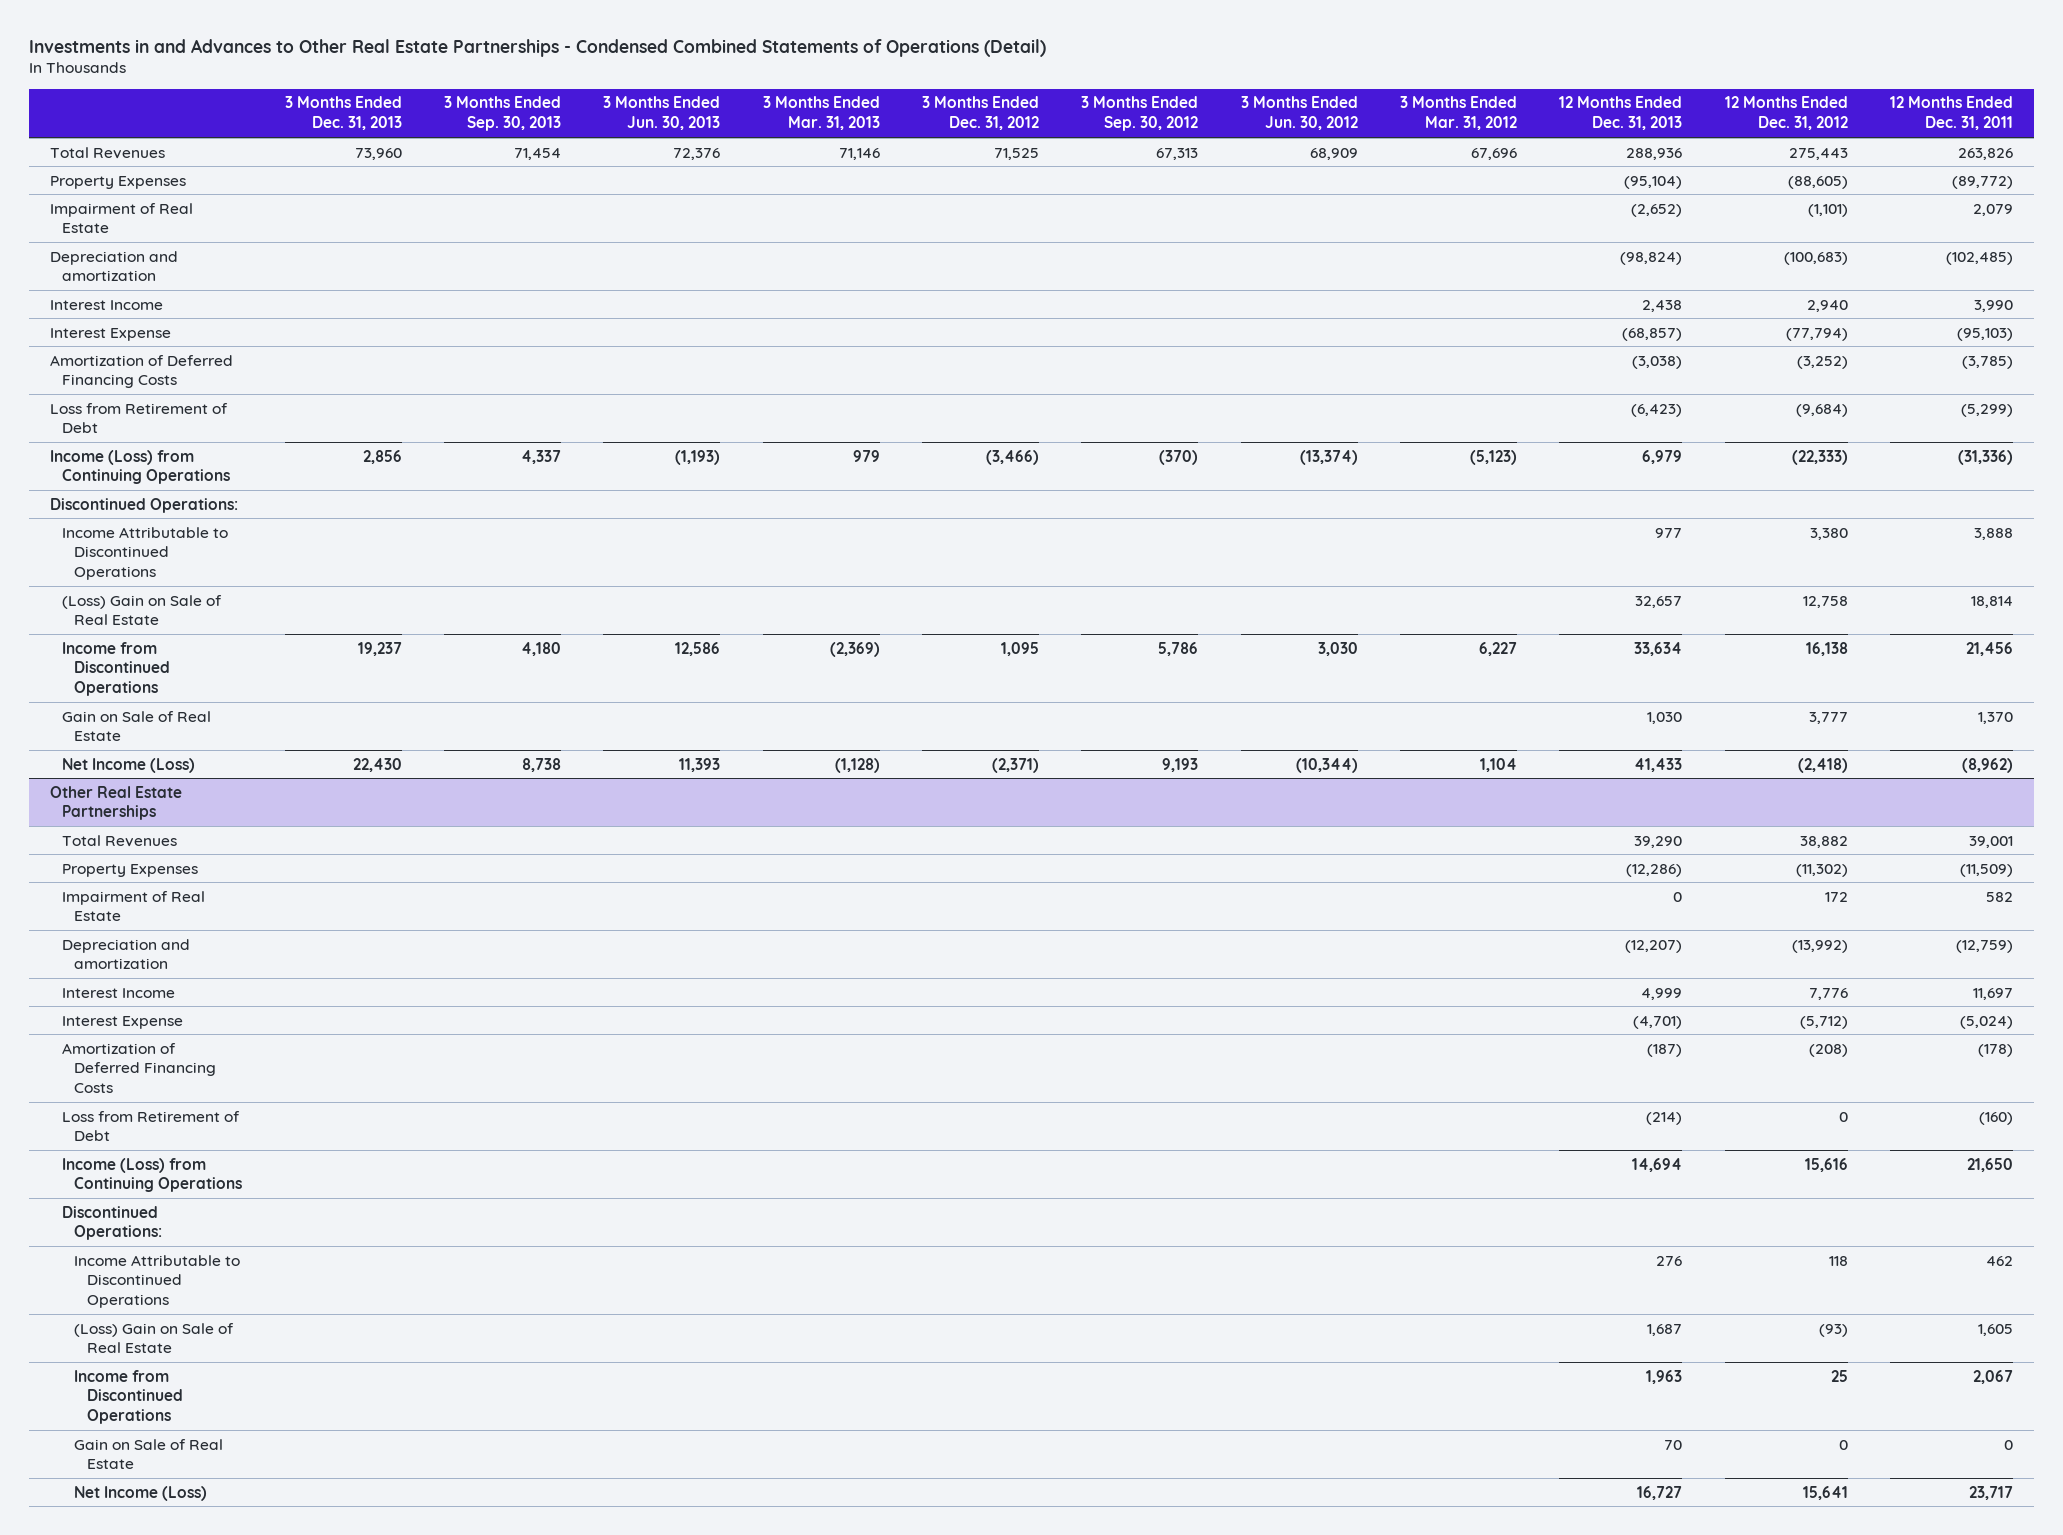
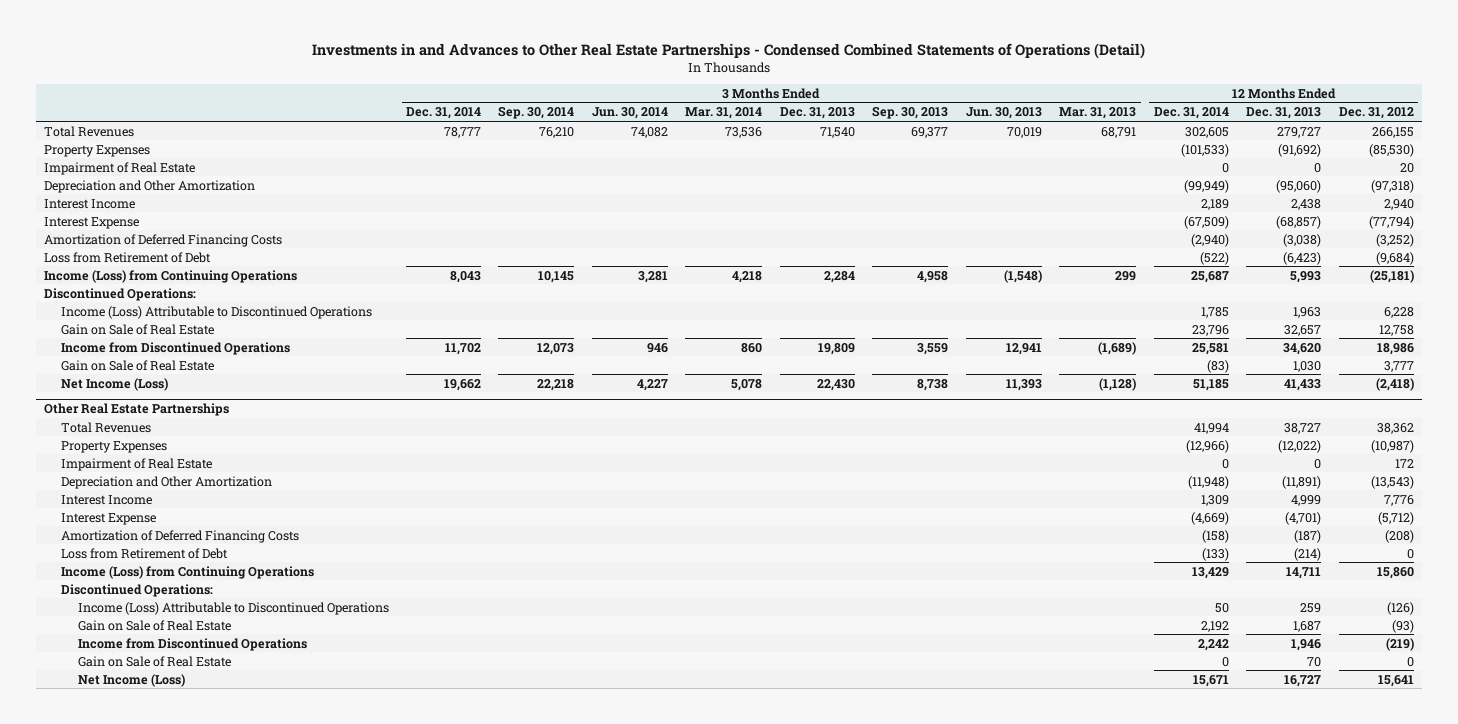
[922,96,1040,131] 3 Months Ended Dec. 31, 2012 -> none
[1081,96,1199,132] 3 Months Ended Sep. 30, 2012 -> none
[1240,96,1358,131] 3 Months Ended Jun. 30, 2012 -> none
[1400,96,1518,131] 3 Months Ended Mar. 31, 2012 -> none
[1890,96,2014,131] 12 Months Ended Dec. 31, 2011 -> none
none -> [405,107,481,120] Dec. 31, 2014
none -> [498,106,575,120] Sep. 30, 2014
none -> [591,107,668,120] Jun. 30, 2014
none -> [685,107,763,120] Mar. 31, 2014
none -> [1153,107,1229,120] Dec. 31, 2014
[354,147,402,160] 73,960 -> [819,126,855,138] 71,540
[513,147,561,160] 71,454 -> [911,126,949,138] 69,377
[673,147,721,160] 72,376 -> [1006,126,1042,138] 70,019
[838,147,880,160] 71,146 -> [1101,126,1137,138] 68,791
[1626,147,1683,160] 288,936 -> [1277,126,1322,138] 279,727
[1788,147,1848,160] 275,443 -> [1371,126,1414,138] 266,155
[1624,175,1683,189] (95,104) -> [1278,143,1322,157] (91,692)
[1787,175,1848,189] (88,605) -> [1368,143,1414,157] (85,530)
[1631,203,1683,217] (2,652) -> [1314,162,1322,173] 0
[1807,203,1848,217] (1,101) -> [1399,162,1414,173] 20
[49,250,178,282] Depreciation and amortization -> [44,179,256,193] Depreciation and Other Amortization
[1620,251,1683,265] (98,824) -> [1276,179,1322,193] (95,060)
[1783,251,1848,265] (100,683) -> [1370,179,1414,193] (97,318)
[362,449,402,464] 2,856 -> [823,270,855,283] 2,284
[520,449,561,464] 4,337 -> [917,270,949,283] 4,958
[675,449,721,465] (1,193) -> [1003,269,1042,283] (1,548)
[852,449,880,462] 979 -> [1115,270,1137,281] 299
[1642,449,1683,464] 6,979 -> [1290,270,1322,283] 5,993
[1791,449,1848,465] (22,333) -> [1369,269,1414,283] (25,181)
[62,526,229,581] Income Attributable to Discontinued Operations -> [60,305,372,319] Income (Loss) Attributable to Discontinued Operations
[1655,527,1683,538] 977 -> [1293,306,1322,318] 1,963
[1809,527,1848,540] 3,380 -> [1383,306,1414,318] 6,228
[62,594,223,626] (Loss) Gain on Sale of Real Estate -> [60,323,214,335] Gain on Sale of Real Estate
[357,641,402,656] 19,237 -> [817,342,855,355] 19,809
[520,641,561,656] 4,180 -> [917,342,949,355] 3,559
[675,641,721,656] 12,586 -> [1005,342,1042,355] 12,941
[829,641,880,657] (2,369) -> [1098,341,1137,355] (1,689)
[1634,641,1683,656] 33,634 -> [1283,342,1322,355] 34,620
[1805,641,1848,656] 16,138 -> [1376,342,1414,355] 18,986
[1634,835,1683,848] 39,290 -> [1284,422,1322,434] 38,727
[1799,835,1848,848] 38,882 -> [1376,422,1414,434] 38,362
[1626,863,1683,877] (12,286) -> [1278,439,1322,453] (12,022)
[1795,863,1848,877] (11,302) -> [1370,439,1414,453] (10,987)
[62,938,191,970] Depreciation and amortization -> [60,475,272,489] Depreciation and Other Amortization
[1625,939,1683,953] (12,207) -> [1282,475,1322,489] (11,891)
[1791,939,1848,953] (13,992) -> [1370,475,1414,489] (13,543)
[1632,1157,1683,1172] 14,694 -> [1286,566,1322,579] 14,711
[1804,1157,1848,1172] 15,616 -> [1376,566,1414,579] 15,860
[74,1254,241,1309] Income Attributable to Discontinued Operations -> [77,601,389,615] Income (Loss) Attributable to Discontinued Operations
[1656,1255,1683,1266] 276 -> [1300,602,1322,613] 259
[1828,1255,1848,1266] 118 -> [1386,601,1414,615] (126)
[74,1322,235,1354] (Loss) Gain on Sale of Real Estate -> [77,619,231,631] Gain on Sale of Real Estate
[1646,1369,1683,1384] 1,963 -> [1291,638,1322,651] 1,946
[1830,1369,1848,1382] 25 -> [1385,637,1414,651] (219)

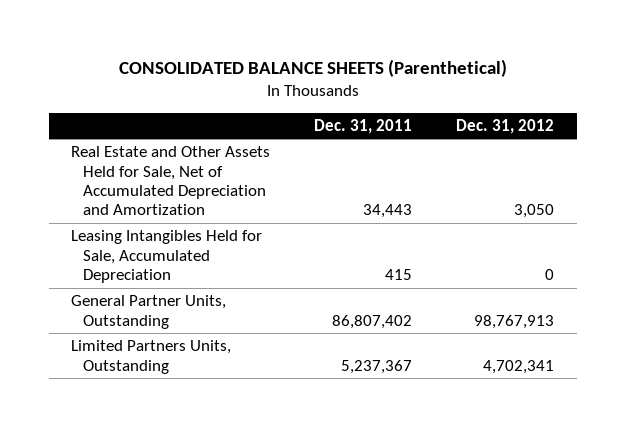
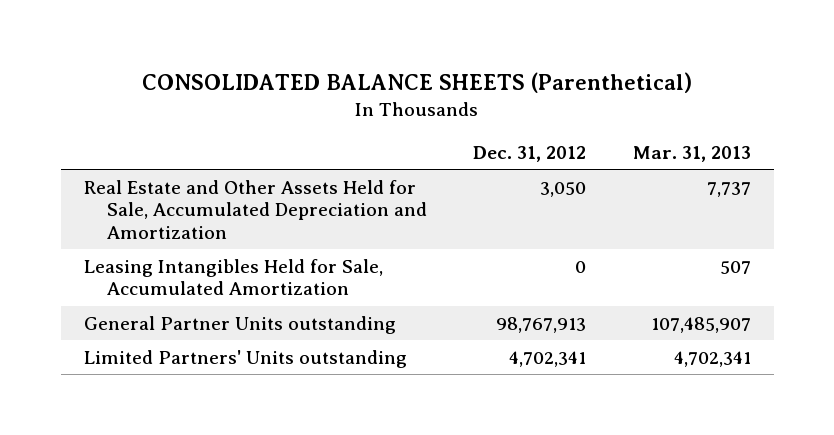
[314,118,413,134] Dec. 31, 2011 -> none
none -> [632,145,751,162] Mar. 31, 2013
[71,146,271,216] Real Estate and Other Assets Held for Sale, Net of Accumulated Depreciation and Amortization -> [83,179,428,239] Real Estate and Other Assets Held for Sale, Accumulated Depreciation and Amortization
[71,230,263,283] Leasing Intangibles Held for Sale, Accumulated Depreciation -> [83,258,383,296] Leasing Intangibles Held for Sale, Accumulated Amortization
[71,295,227,329] General Partner Units, Outstanding -> [83,315,396,334] General Partner Units outstanding
[71,340,232,374] Limited Partners Units, Outstanding -> [83,349,407,368] Limited Partners' Units outstanding

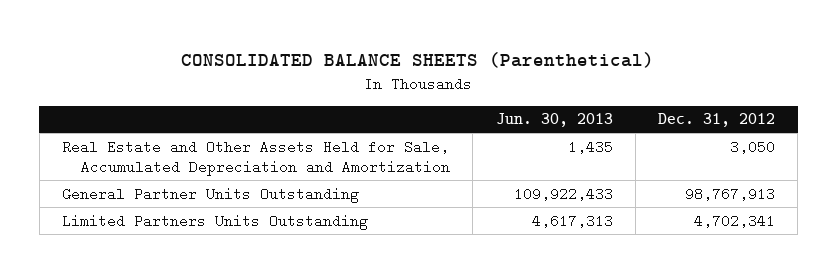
[632,145,751,162] Mar. 31, 2013 -> none
none -> [495,113,613,128] Jun. 30, 2013
[83,258,383,296] Leasing Intangibles Held for Sale, Accumulated Amortization -> none
[83,315,396,334] General Partner Units outstanding -> [61,186,359,203] General Partner Units Outstanding
[83,349,407,368] Limited Partners' Units outstanding -> [61,213,368,230] Limited Partners Units Outstanding

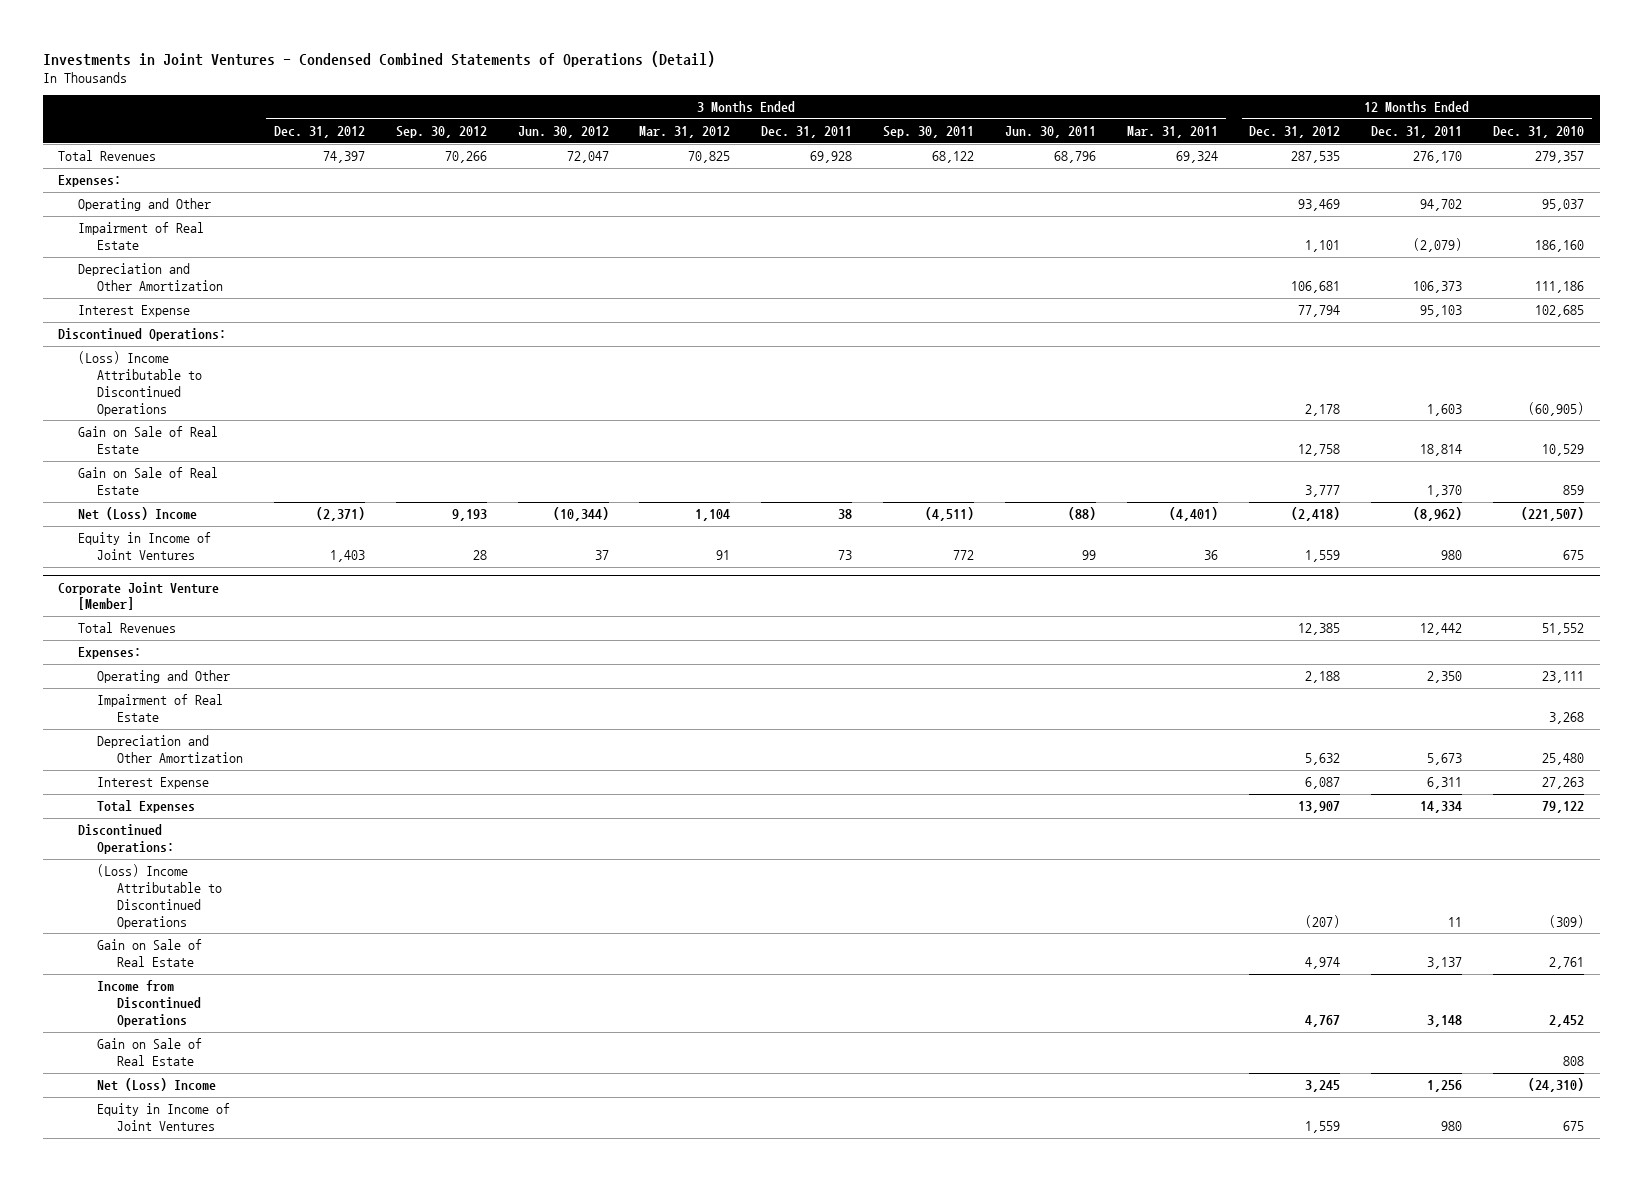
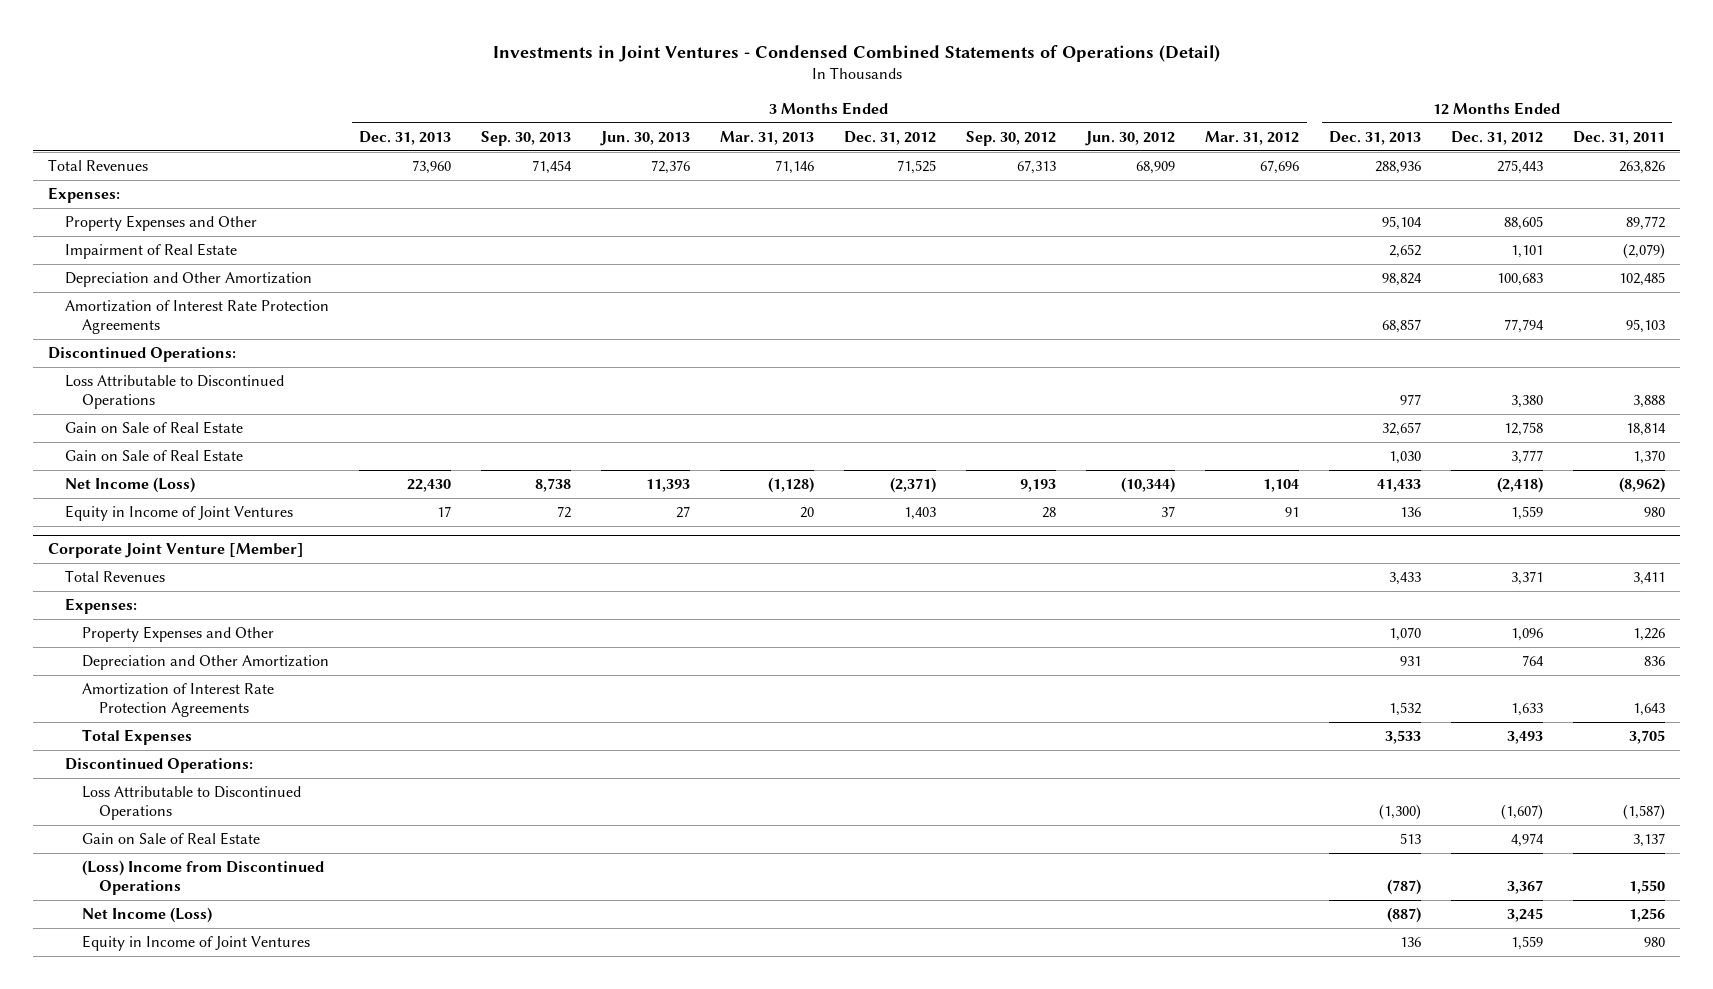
[761,126,853,139] Dec. 31, 2011 -> none
[883,126,975,139] Sep. 30, 2011 -> none
[1005,126,1097,139] Jun. 30, 2011 -> none
[1127,126,1219,139] Mar. 31, 2011 -> none
[1493,126,1585,139] Dec. 31, 2010 -> none
none -> [359,130,452,145] Dec. 31, 2013
none -> [481,130,572,146] Sep. 30, 2013
none -> [600,130,691,146] Jun. 30, 2013
none -> [720,130,815,145] Mar. 31, 2013
none -> [1329,130,1422,145] Dec. 31, 2013
[322,151,365,164] 74,397 -> [897,160,937,175] 71,525
[444,151,487,164] 70,266 -> [1017,160,1057,175] 67,313
[566,151,609,164] 72,047 -> [1136,161,1176,175] 68,909
[688,151,731,164] 70,825 -> [1260,160,1300,175] 67,696
[1291,151,1341,164] 287,535 -> [1496,160,1543,175] 275,443
[1413,151,1463,164] 276,170 -> [1618,161,1665,175] 263,826
[77,198,211,212] Operating and Other -> [65,215,258,232] Property Expenses and Other
[1298,199,1341,212] 93,469 -> [1503,216,1543,231] 88,605
[1420,199,1463,212] 94,702 -> [1625,216,1665,231] 89,772
[1291,281,1341,294] 106,681 -> [1496,273,1543,287] 100,683
[1413,281,1463,294] 106,373 -> [1618,272,1665,287] 102,485
[77,305,190,318] Interest Expense -> [65,300,330,334] Amortization of Interest Rate Protection Agreements
[77,351,203,416] (Loss) Income Attributable to Discontinued Operations -> [65,375,285,409] Loss Attributable to Discontinued Operations
[1305,403,1341,416] 2,178 -> [1510,394,1543,408] 3,380
[1427,403,1463,416] 1,603 -> [1632,394,1665,408] 3,888
[77,507,197,521] Net (Loss) Income -> [65,477,196,494] Net Income (Loss)
[1298,623,1341,636] 12,385 -> [1510,571,1543,586] 3,371
[1420,623,1463,636] 12,442 -> [1632,572,1665,586] 3,411
[97,694,224,723] Impairment of Real Estate -> none
[97,777,210,790] Interest Expense -> none
[97,670,231,684] Operating and Other -> [82,626,275,643] Property Expenses and Other
[1305,671,1341,684] 2,188 -> [1510,628,1543,642] 1,096
[1427,671,1463,684] 2,350 -> [1632,628,1665,642] 1,226
[1305,753,1341,766] 5,632 -> [1521,655,1544,667] 764
[1427,753,1463,766] 5,673 -> [1643,656,1665,667] 836
none -> [82,683,275,717] Amortization of Interest Rate Protection Agreements
[1298,801,1341,814] 13,907 -> [1506,731,1543,745] 3,493
[1420,801,1463,814] 14,334 -> [1628,730,1665,745] 3,705
[97,864,222,929] (Loss) Income Attributable to Discontinued Operations -> [82,786,302,820] Loss Attributable to Discontinued Operations
[1305,914,1341,928] (207) -> [1500,803,1543,820] (1,607)
[1448,916,1463,927] 11 -> [1622,803,1665,820] (1,587)
[97,1038,203,1067] Gain on Sale of Real Estate -> none
[97,980,201,1027] Income from Discontinued Operations -> [82,860,325,895] (Loss) Income from Discontinued Operations
[1305,1014,1341,1027] 4,767 -> [1506,879,1543,894] 3,367
[1427,1014,1463,1027] 3,148 -> [1628,879,1665,894] 1,550
[97,1078,217,1092] Net (Loss) Income -> [82,907,213,924] Net Income (Loss)

